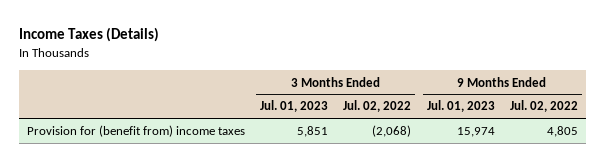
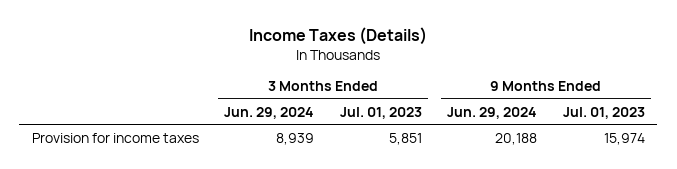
[343,100,412,113] Jul. 02, 2022 -> none
[509,100,578,113] Jul. 02, 2022 -> none
none -> [224,106,315,119] Jun. 29, 2024
none -> [447,106,538,119] Jun. 29, 2024
[26,125,245,138] Provision for (benefit from) income taxes -> [32,132,200,143] Provision for income taxes

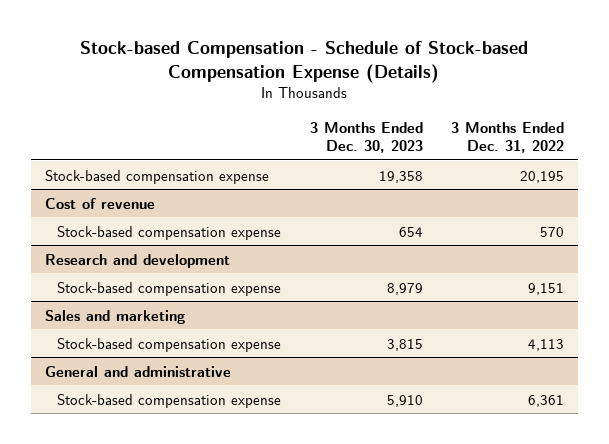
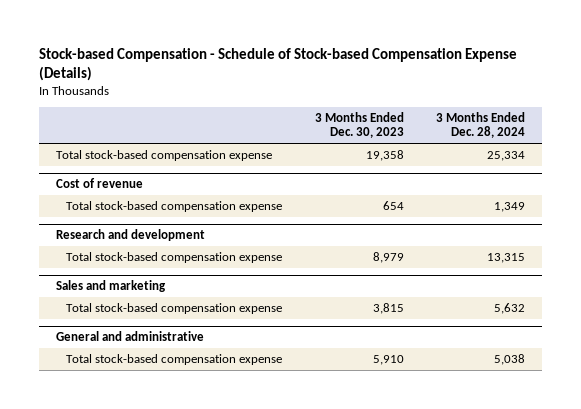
[450,121,564,153] 3 Months Ended Dec. 31, 2022 -> none
none -> [436,112,526,139] 3 Months Ended Dec. 28, 2024
[44,169,269,184] Stock-based compensation expense -> [55,149,272,161] Total stock-based compensation expense
[57,225,282,240] Stock-based compensation expense -> [66,200,283,212] Total stock-based compensation expense
[57,281,282,296] Stock-based compensation expense -> [66,251,283,263] Total stock-based compensation expense
[57,337,282,352] Stock-based compensation expense -> [66,302,283,314] Total stock-based compensation expense
[57,393,282,408] Stock-based compensation expense -> [66,353,283,365] Total stock-based compensation expense

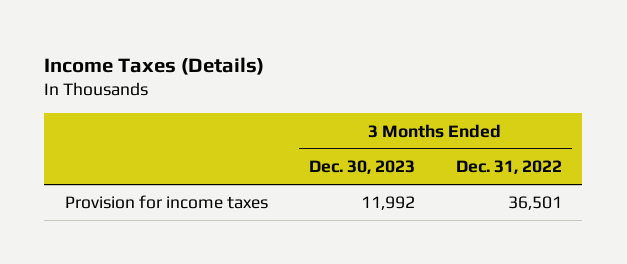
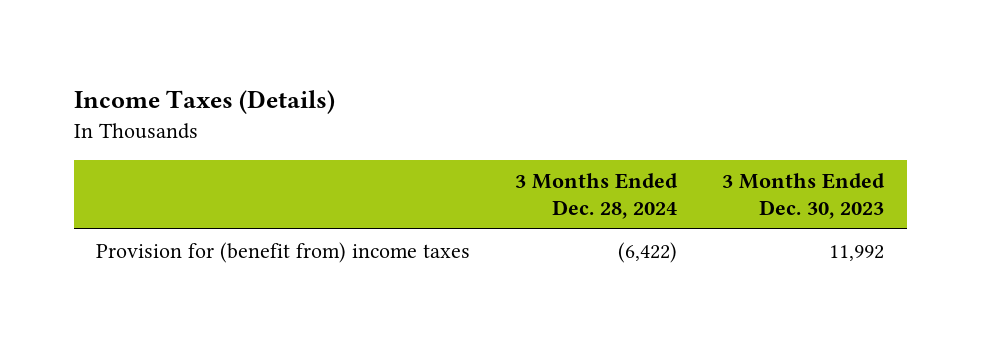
[455,160,562,175] Dec. 31, 2022 -> none
none -> [515,172,679,220] 3 Months Ended Dec. 28, 2024
[64,195,268,210] Provision for income taxes -> [96,241,471,263] Provision for (benefit from) income taxes

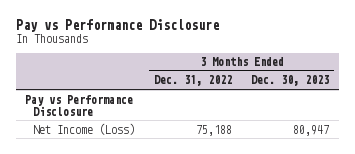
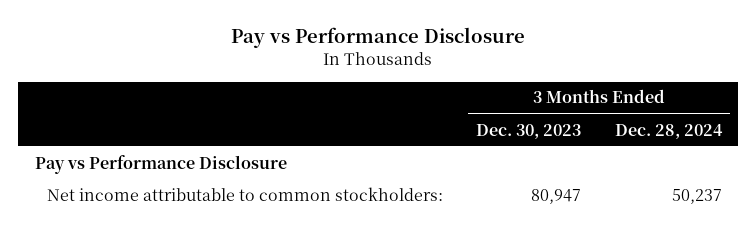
[154,75,233,87] Dec. 31, 2022 -> none
none -> [614,123,723,139] Dec. 28, 2024
[32,122,135,135] Net Income (Loss) -> [47,186,444,201] Net income attributable to common stockholders:

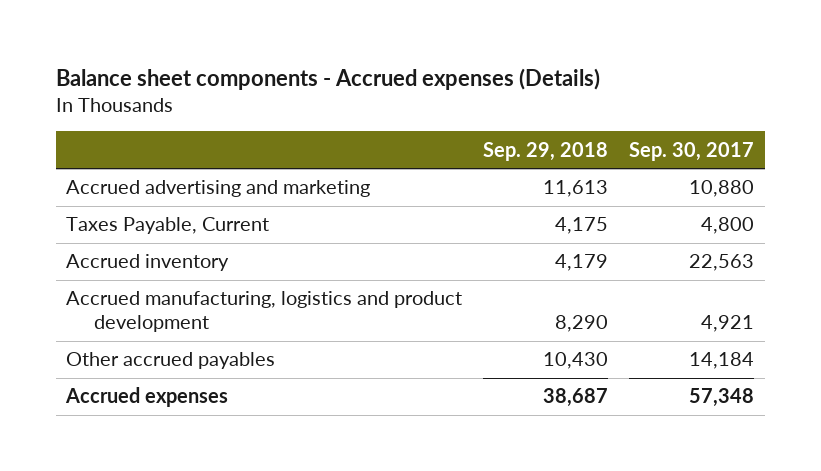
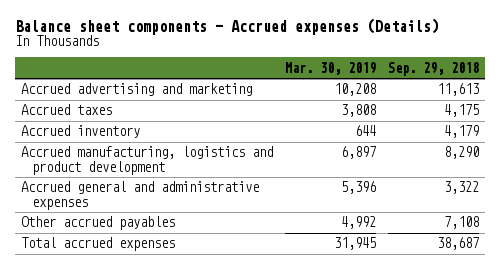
[629,141,755,161] Sep. 30, 2017 -> none
none -> [285,61,377,75] Mar. 30, 2019
[66,217,270,235] Taxes Payable, Current -> [20,104,112,116] Accrued taxes
none -> [20,181,259,210] Accrued general and administrative expenses
[543,352,609,370] 10,430 -> [444,216,480,230] 7,108
[65,387,229,408] Accrued expenses -> [20,237,175,252] Total accrued expenses

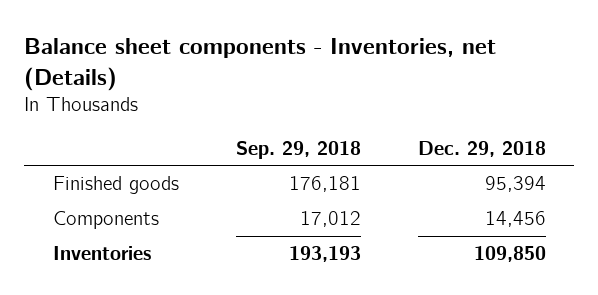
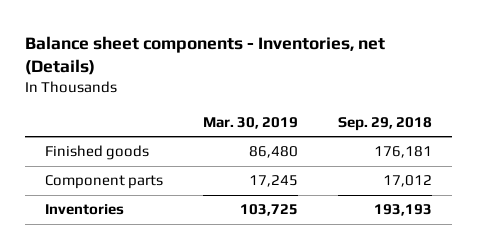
[417,140,546,157] Dec. 29, 2018 -> none
none -> [203,116,299,129] Mar. 30, 2019
[52,211,159,230] Components -> [45,175,164,190] Component parts

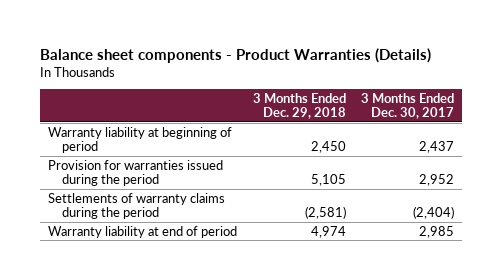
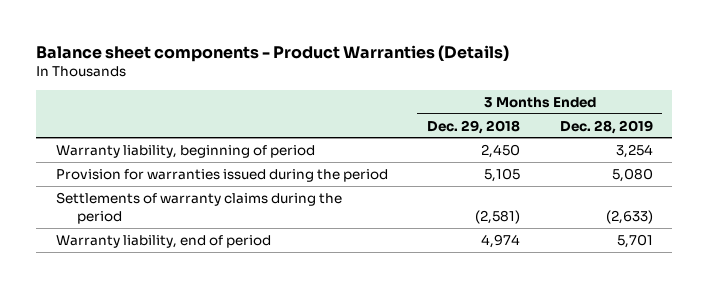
[360,92,454,120] 3 Months Ended Dec. 30, 2017 -> none
none -> [559,119,653,134] Dec. 28, 2019
[48,126,233,154] Warranty liability at beginning of period -> [55,144,315,158] Warranty liability, beginning of period
[48,225,238,238] Warranty liability at end of period -> [55,234,271,248] Warranty liability, end of period

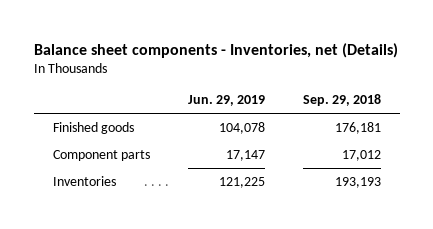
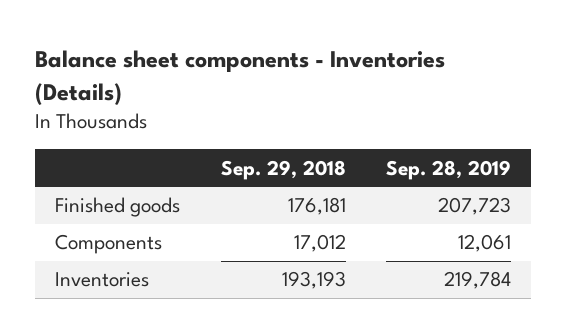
[33,42,398,58] Balance sheet components - Inventories, net (Details) -> [34,50,445,105] Balance sheet components - Inventories (Details)
[187,95,265,107] Jun. 29, 2019 -> none
none -> [386,159,512,180] Sep. 28, 2019
[52,149,150,161] Component parts -> [55,234,163,255] Components

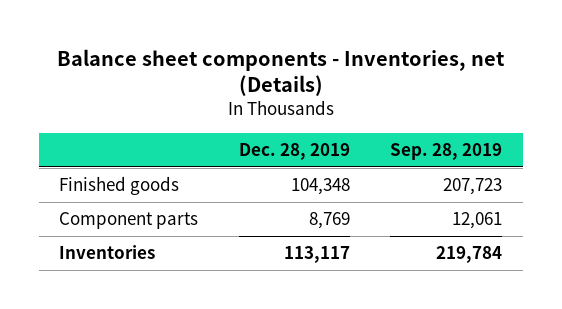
[34,50,445,105] Balance sheet components - Inventories (Details) -> [56,48,505,97] Balance sheet components - Inventories, net (Details)
[220,159,346,180] Sep. 29, 2018 -> none
none -> [238,142,350,160] Dec. 28, 2019
[55,234,163,255] Components -> [59,212,199,230] Component parts

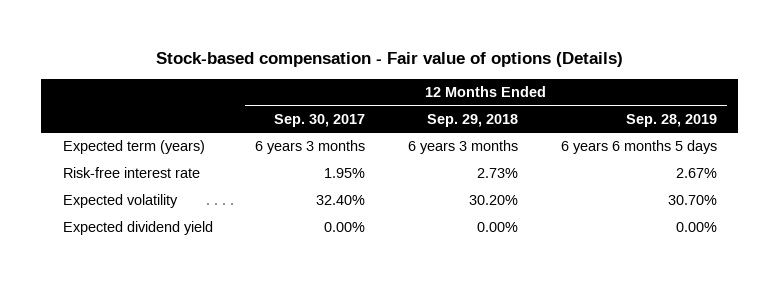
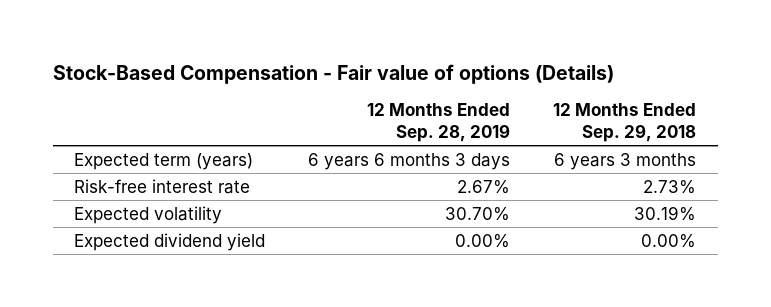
[155,52,623,68] Stock-based compensation - Fair value of options (Details) -> [52,63,614,84] Stock-Based Compensation - Fair value of options (Details)
[274,113,366,127] Sep. 30, 2017 -> none
[560,140,717,155] 6 years 6 months 5 days -> [308,152,511,170] 6 years 6 months 3 days
[469,195,519,206] 30.20% -> [634,205,697,221] 30.19%

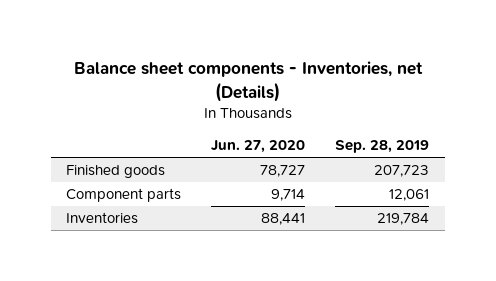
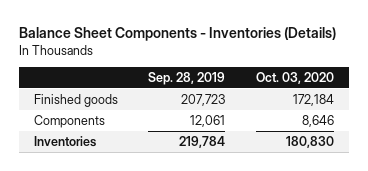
[73,61,423,102] Balance sheet components - Inventories, net (Details) -> [19,27,337,42] Balance Sheet Components - Inventories (Details)
[211,140,306,154] Jun. 27, 2020 -> none
none -> [255,72,334,85] Oct. 03, 2020
[66,188,182,203] Component parts -> [34,114,106,128] Components

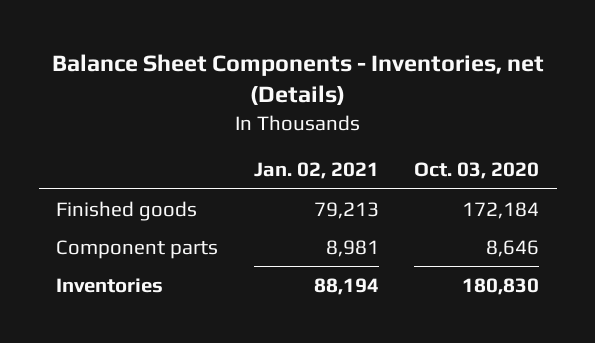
[19,27,337,42] Balance Sheet Components - Inventories (Details) -> [51,53,544,106] Balance Sheet Components - Inventories, net (Details)
[148,72,226,86] Sep. 28, 2019 -> none
none -> [253,162,379,180] Jan. 02, 2021
[34,114,106,128] Components -> [56,239,219,259] Component parts

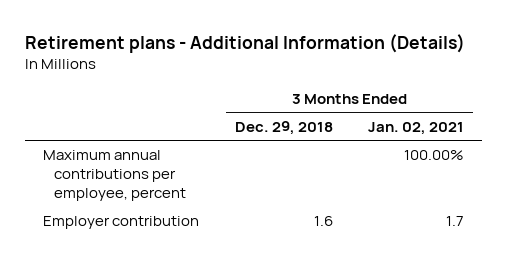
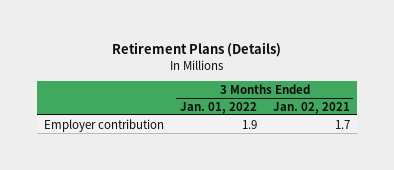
[25,33,466,53] Retirement plans - Additional Information (Details) -> [112,42,282,58] Retirement Plans (Details)
[234,120,333,135] Dec. 29, 2018 -> none
none -> [180,101,258,114] Jan. 01, 2022
[43,150,187,202] Maximum annual contributions per employee, percent -> none

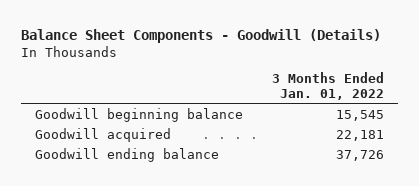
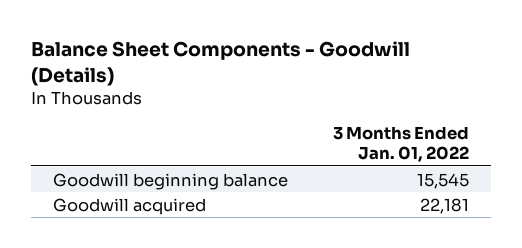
[35,148,220,163] Goodwill ending balance -> none

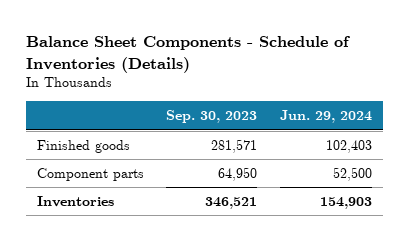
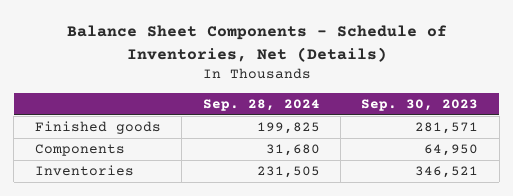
[25,36,350,73] Balance Sheet Components - Schedule of Inventories (Details) -> [66,25,447,62] Balance Sheet Components - Schedule of Inventories, Net (Details)
[279,110,372,124] Jun. 29, 2024 -> none
none -> [202,98,320,111] Sep. 28, 2024
[36,168,144,182] Component parts -> [34,144,125,157] Components

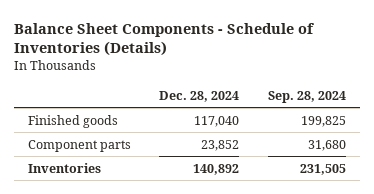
[66,25,447,62] Balance Sheet Components - Schedule of Inventories, Net (Details) -> [13,22,314,57] Balance Sheet Components - Schedule of Inventories (Details)
[361,98,479,111] Sep. 30, 2023 -> none
none -> [159,90,240,102] Dec. 28, 2024
[34,144,125,157] Components -> [28,139,132,152] Component parts

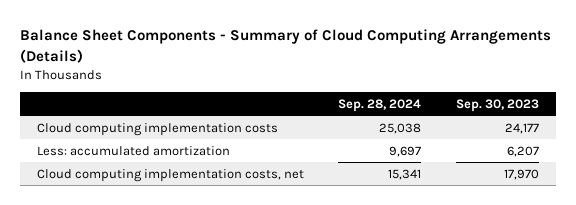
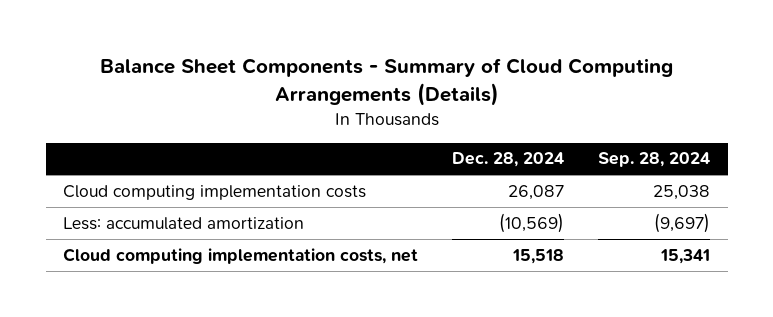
[455,98,539,112] Sep. 30, 2023 -> none
none -> [452,152,565,168] Dec. 28, 2024
[389,145,422,157] 9,697 -> [654,212,711,233] (9,697)

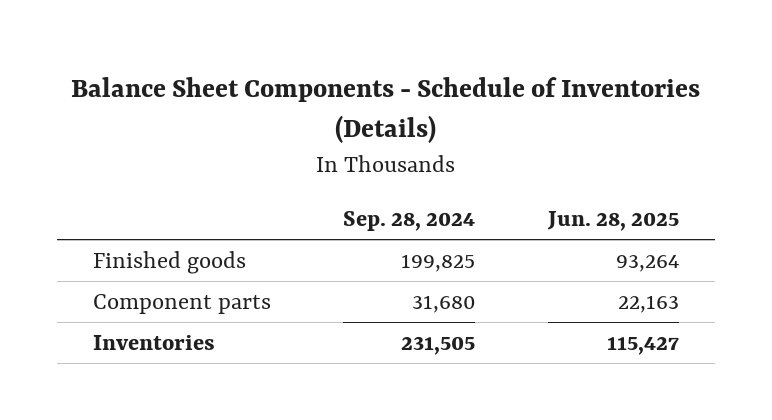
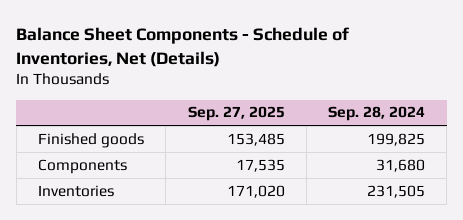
[70,76,700,144] Balance Sheet Components - Schedule of Inventories (Details) -> [16,26,350,67] Balance Sheet Components - Schedule of Inventories, Net (Details)
[546,211,679,232] Jun. 28, 2025 -> none
none -> [187,106,285,122] Sep. 27, 2025
[92,294,271,315] Component parts -> [37,158,127,174] Components

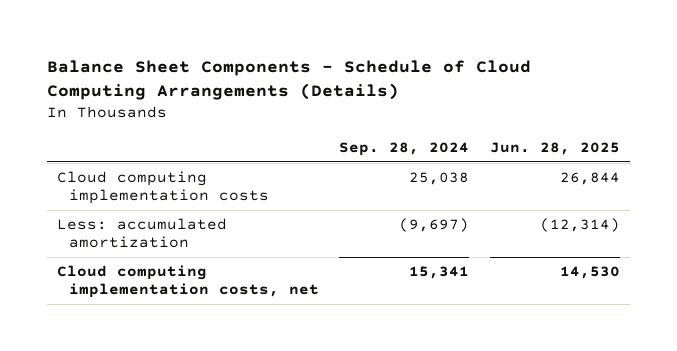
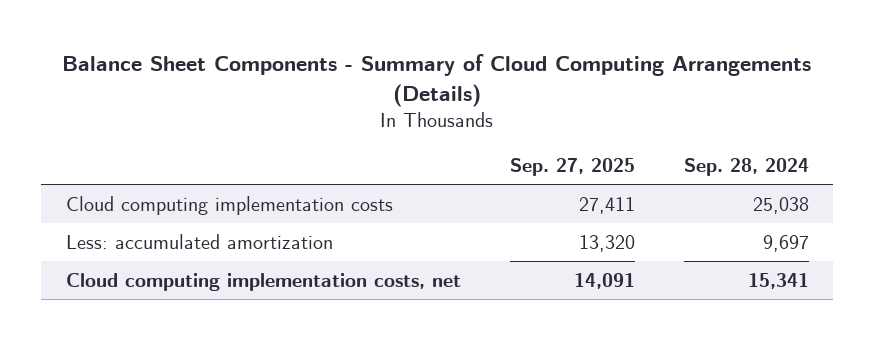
[47,59,532,101] Balance Sheet Components - Schedule of Cloud Computing Arrangements (Details) -> [62,54,812,107] Balance Sheet Components - Summary of Cloud Computing Arrangements (Details)
[489,142,620,156] Jun. 28, 2025 -> none
none -> [509,157,635,176] Sep. 27, 2025
[399,218,470,233] (9,697) -> [762,234,809,252] 9,697

